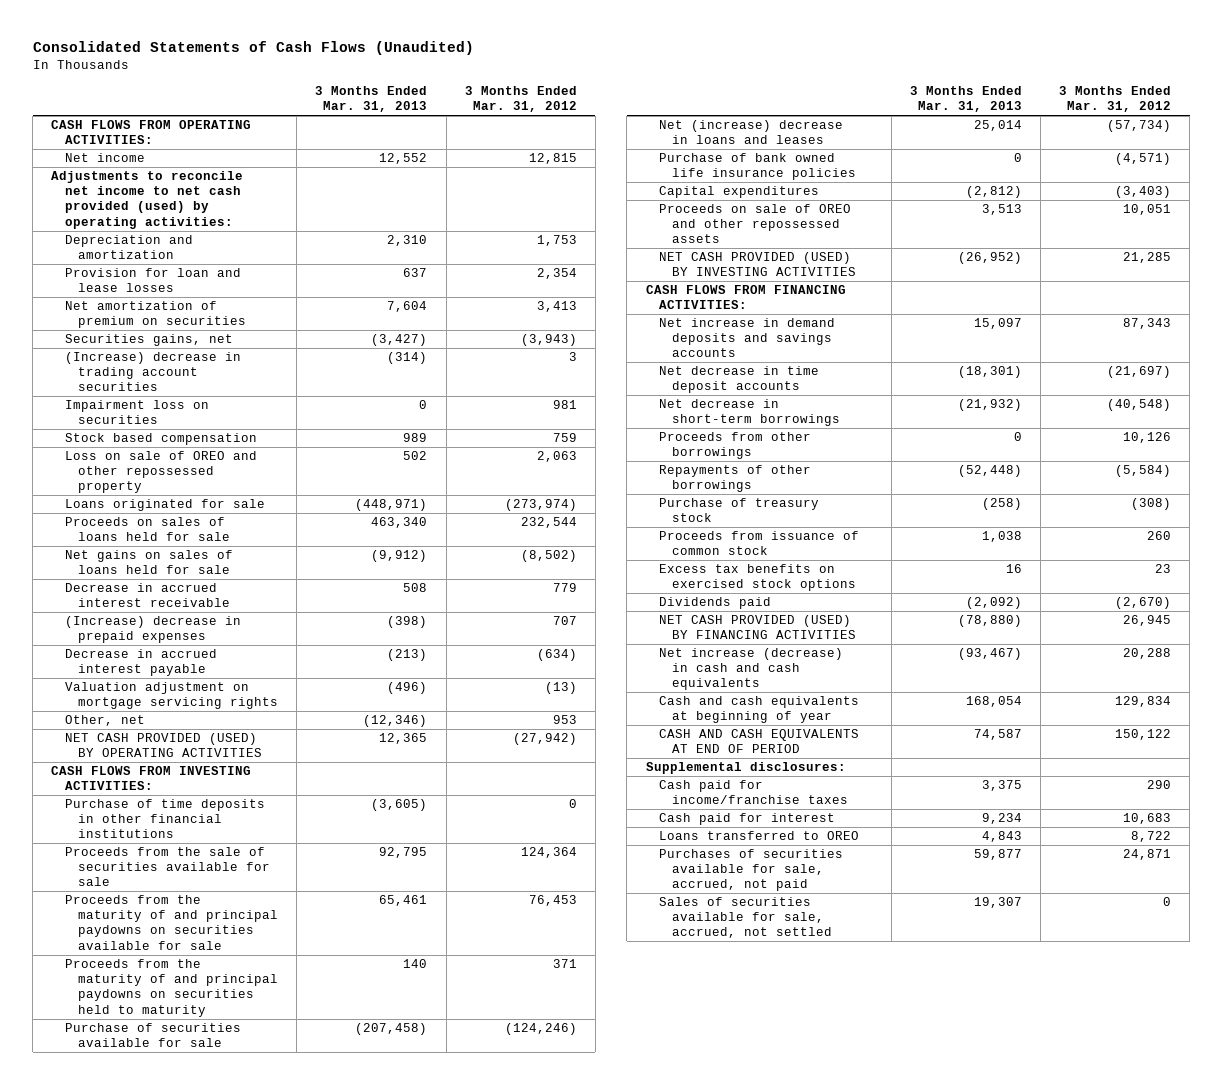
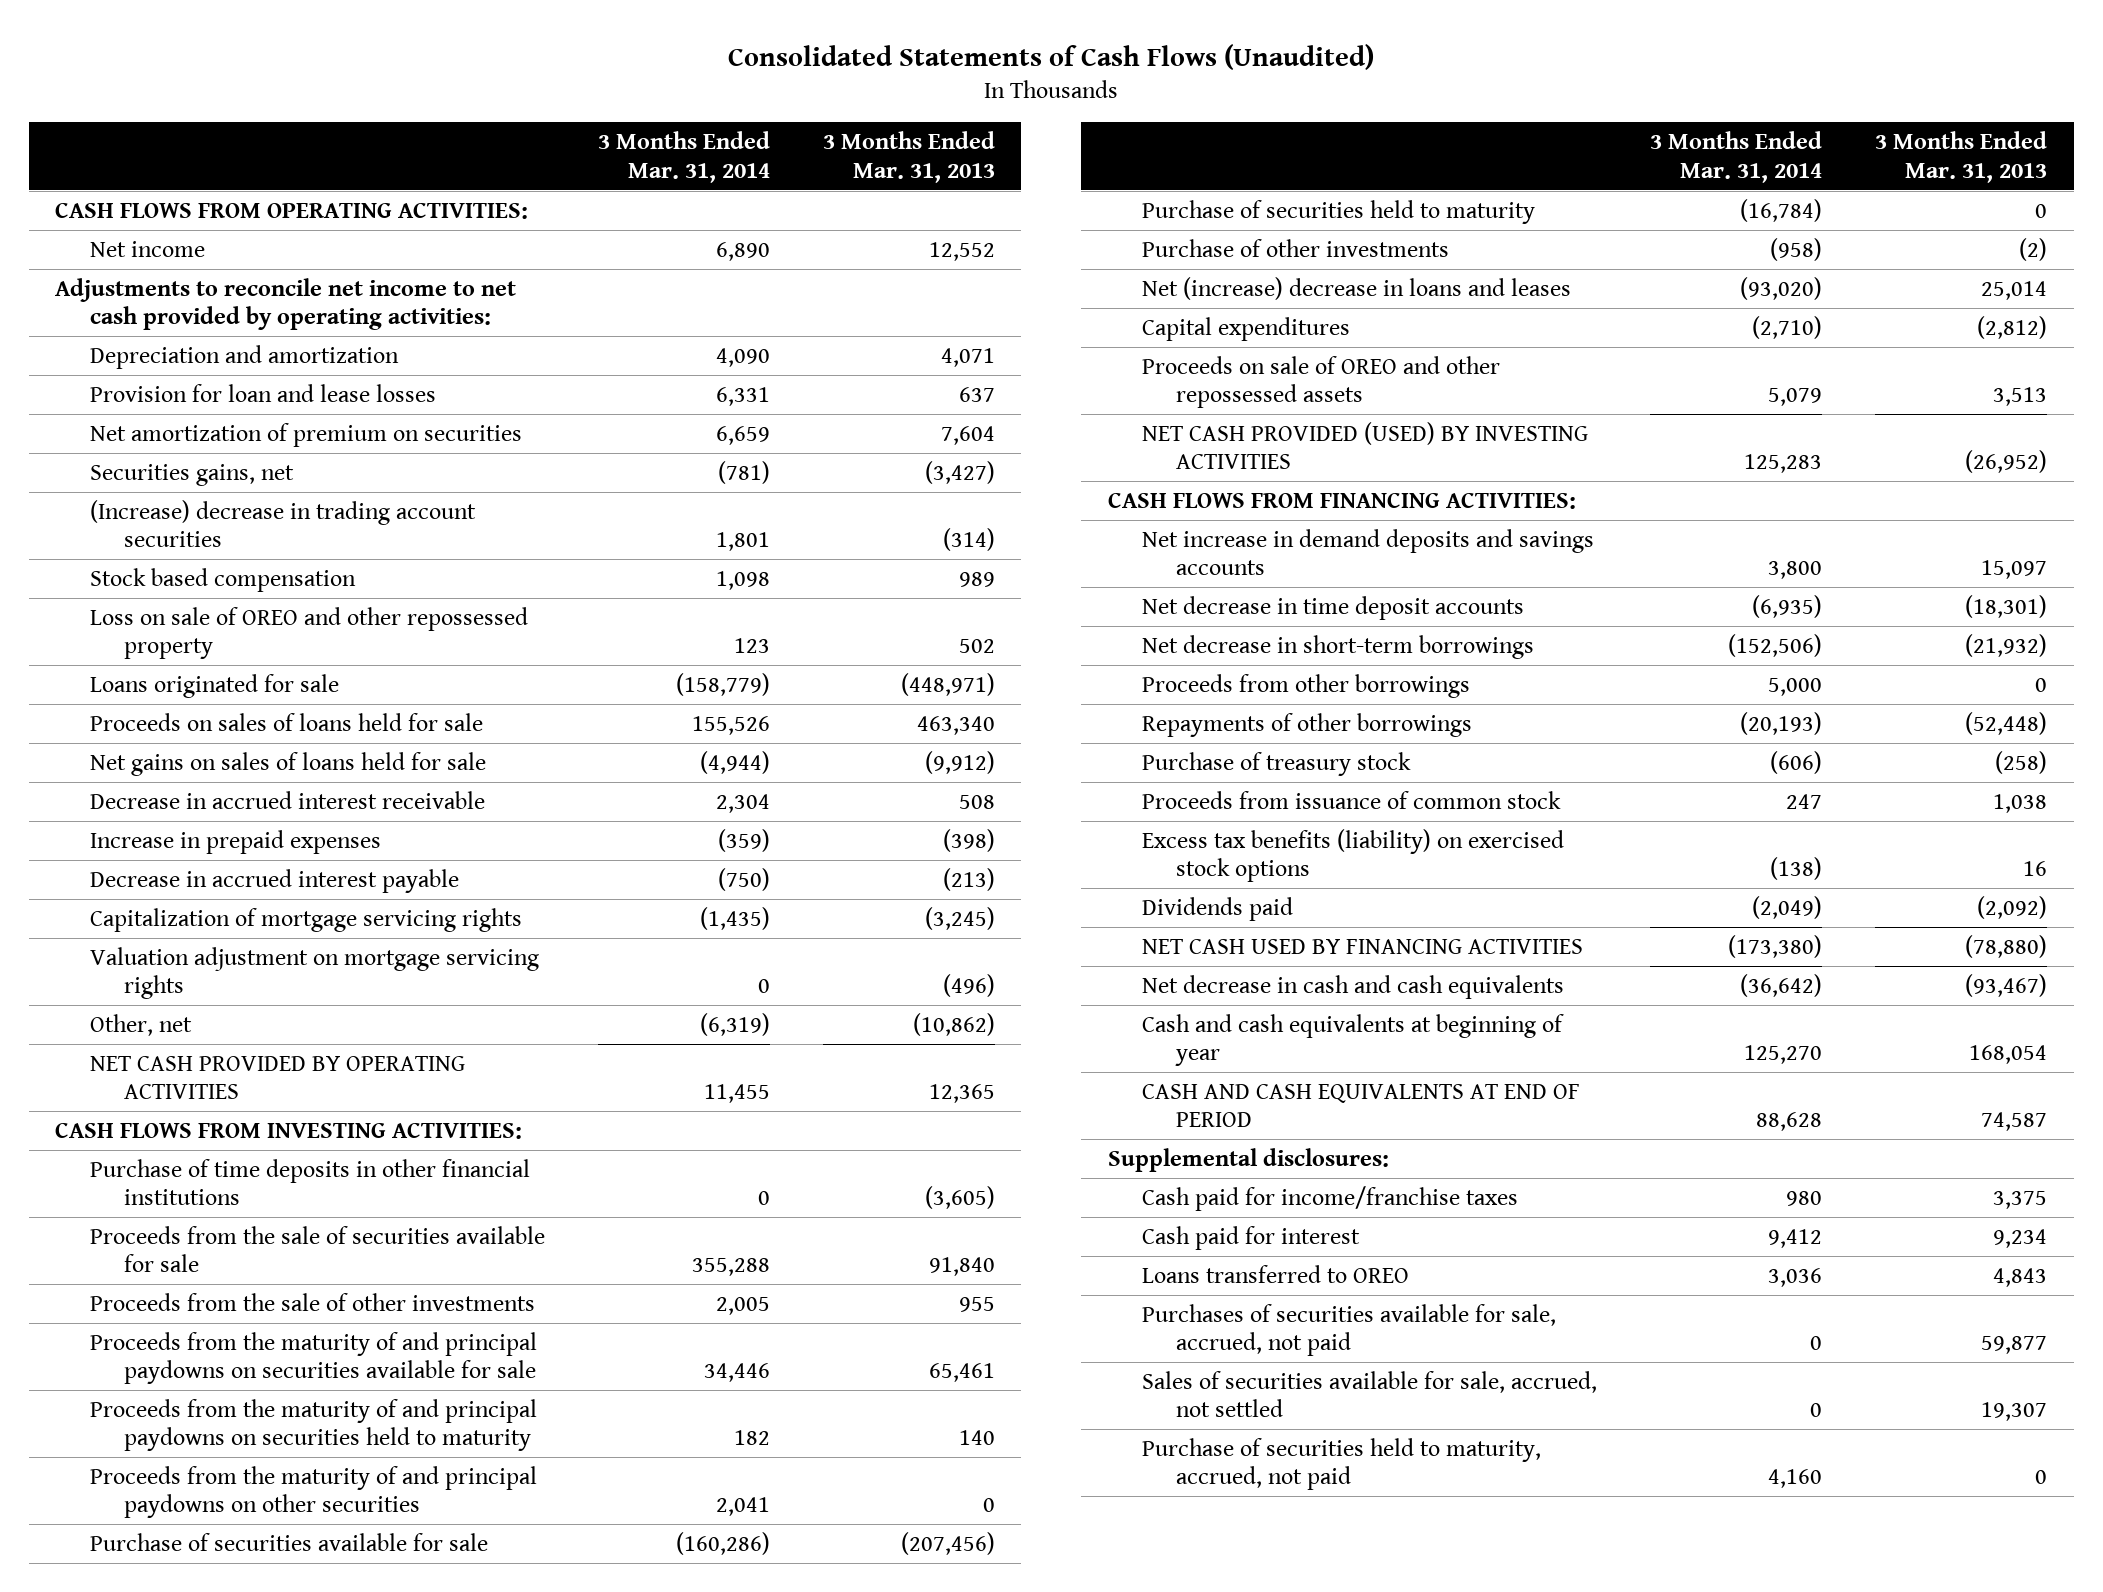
[464,86,577,113] 3 Months Ended Mar. 31, 2012 -> none
none -> [597,131,770,183] 3 Months Ended Mar. 31, 2014
[51,171,244,229] Adjustments to reconcile net income to net cash provided (used) by operating activities: -> [55,277,517,331] Adjustments to reconcile net income to net cash provided by operating activities:
[387,235,428,247] 2,310 -> [940,347,995,367] 4,071
[64,400,209,425] Impairment loss on securities -> none
[64,616,241,644] (Increase) decrease in prepaid expenses -> [89,829,381,854] Increase in prepaid expenses
none -> [89,907,522,932] Capitalization of mortgage servicing rights
[363,715,428,728] (12,346) -> [912,1012,995,1036] (10,862)
[64,733,263,758] NET CASH PROVIDED (USED) BY OPERATING ACTIVITIES -> [89,1055,465,1100] NET CASH PROVIDED BY OPERATING ACTIVITIES
[379,847,428,859] 92,795 -> [928,1257,995,1277] 91,840
none -> [89,1292,535,1311] Proceeds from the sale of other investments
none -> [89,1465,537,1519] Proceeds from the maturity of and principal paydowns on other securities
[355,1023,428,1036] (207,458) -> [900,1531,995,1555] (207,456)
none -> [1141,199,1535,224] Purchase of securities held to maturity
none -> [1141,238,1449,257] Purchase of other investments
[659,153,857,181] Purchase of bank owned life insurance policies -> none
[659,564,857,592] Excess tax benefits on exercised stock options -> [1141,828,1564,883] Excess tax benefits (liability) on exercised stock options
[659,615,857,640] NET CASH PROVIDED (USED) BY FINANCING ACTIVITIES -> [1141,938,1583,954] NET CASH USED BY FINANCING ACTIVITIES
[659,648,844,691] Net increase (decrease) in cash and cash equivalents -> [1141,974,1564,999] Net decrease in cash and cash equivalents
none -> [1141,1437,1541,1491] Purchase of securities held to maturity, accrued, not paid

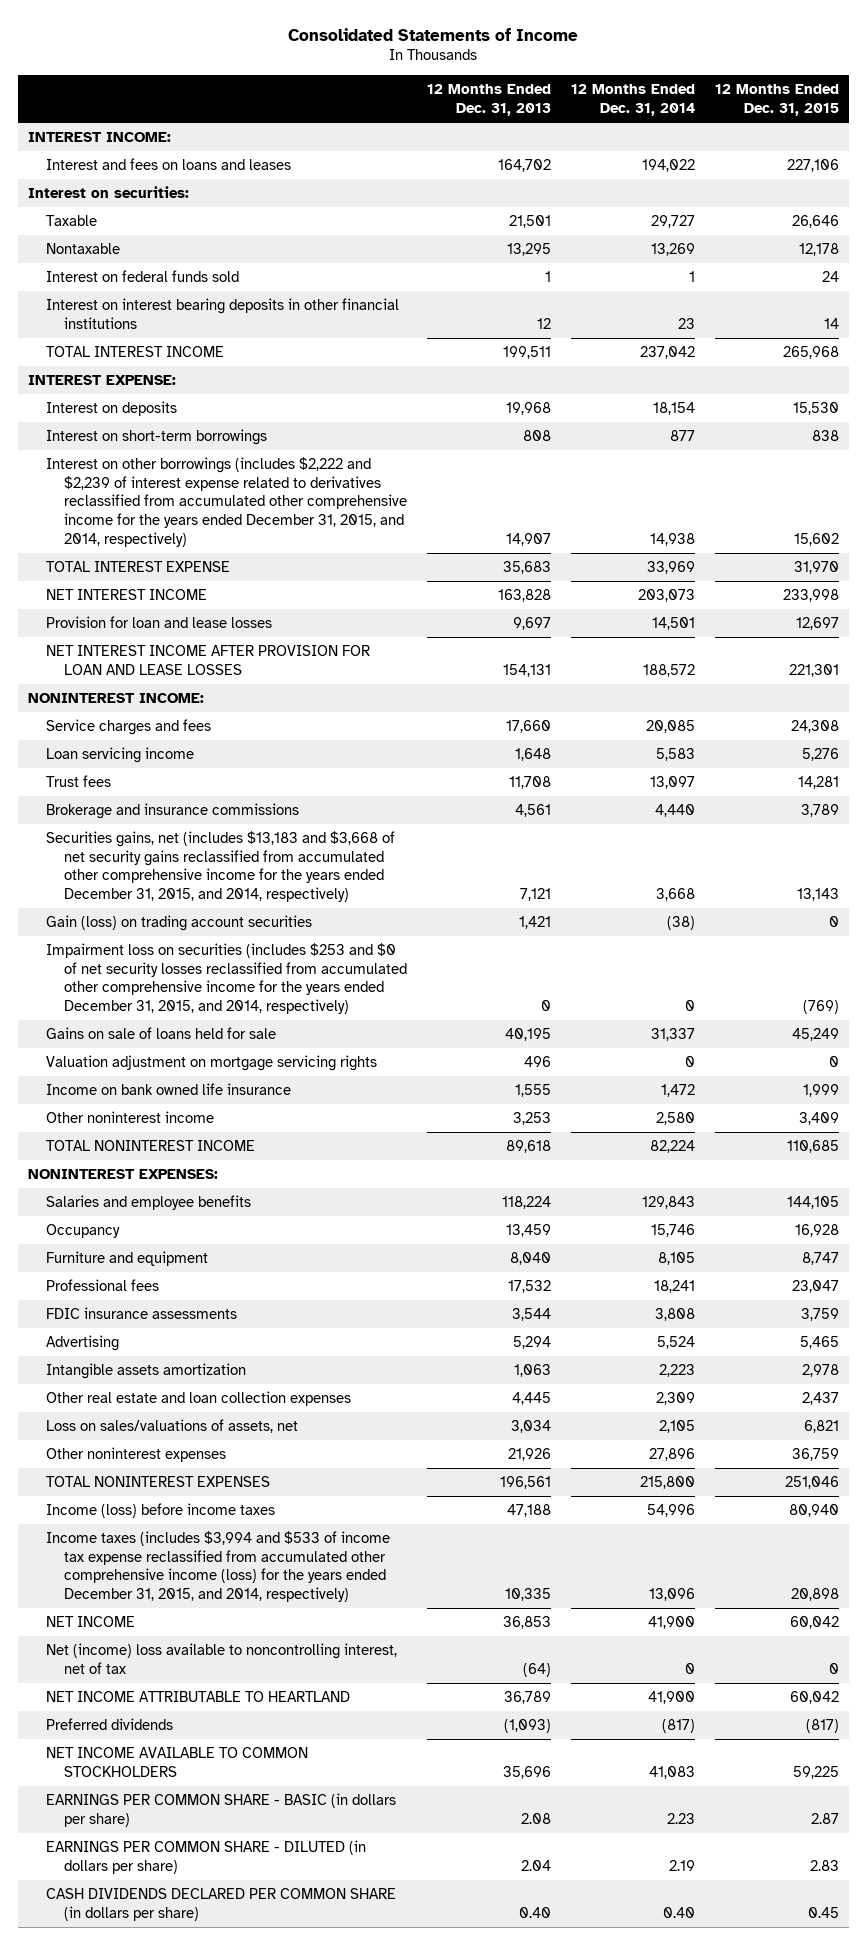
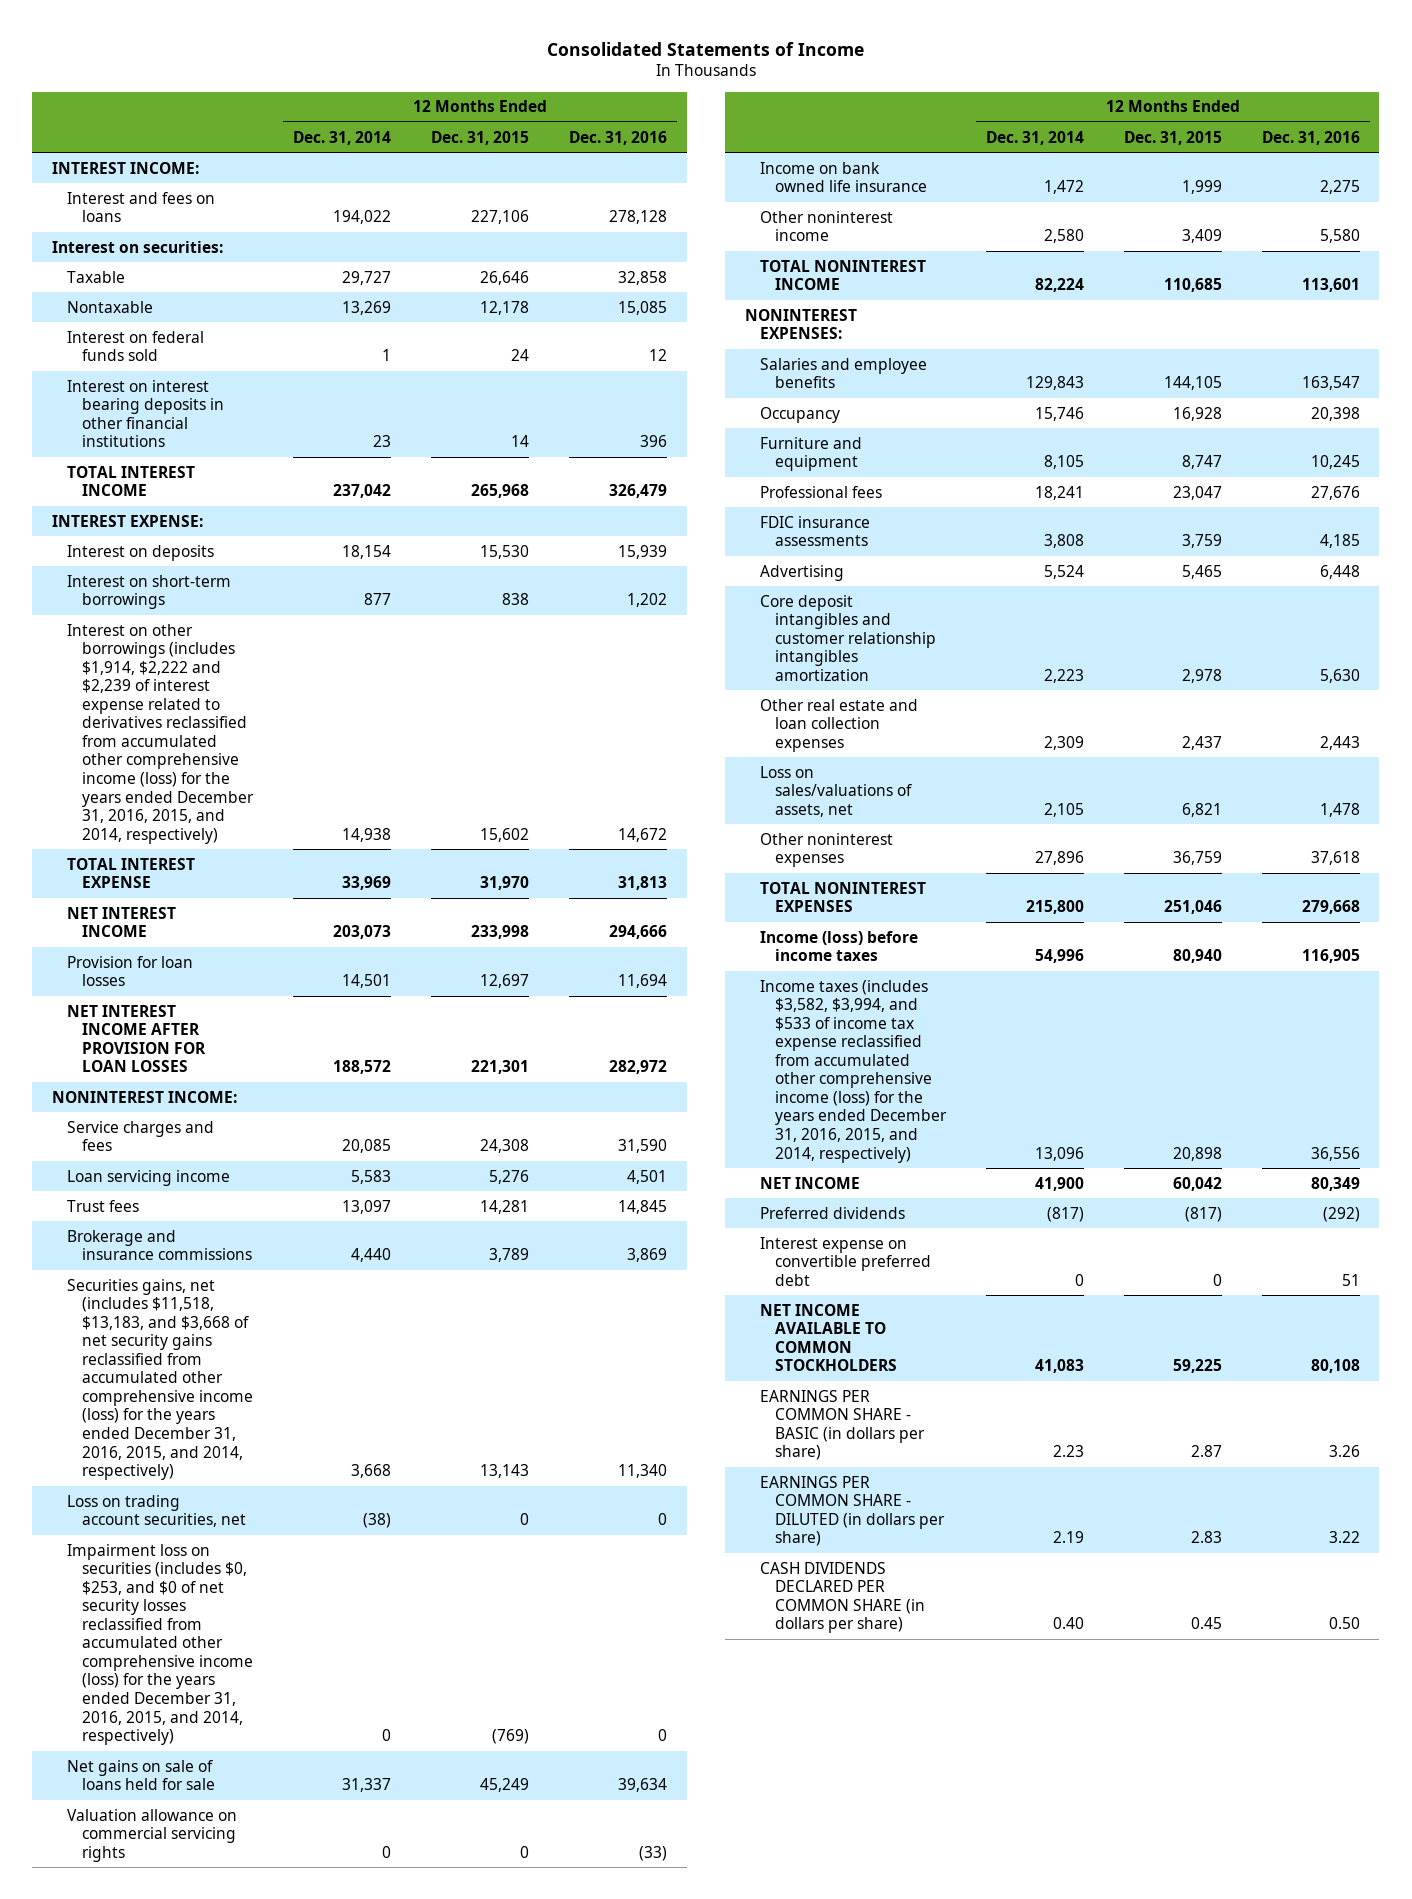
[426,84,551,116] 12 Months Ended Dec. 31, 2013 -> none
none -> [568,130,667,145] Dec. 31, 2016
[45,158,291,171] Interest and fees on loans and leases -> [67,191,216,223] Interest and fees on loans
[45,457,407,547] Interest on other borrowings (includes $2,222 and $2,239 of interest expense related to derivatives reclassified from accumulated other comprehensive income for the years ended December 31, 2015, and 2014, respectively) -> [67,623,255,844] Interest on other borrowings (includes $1,914, $2,222 and $2,239 of interest expense related to derivatives reclassified from accumulated other comprehensive income (loss) for the years ended December 31, 2016, 2015, and 2014, respectively)
[45,616,272,629] Provision for loan and lease losses -> [67,955,194,987] Provision for loan losses
[45,645,370,675] NET INTEREST INCOME AFTER PROVISION FOR LOAN AND LEASE LOSSES -> [67,1004,207,1073] NET INTEREST INCOME AFTER PROVISION FOR LOAN LOSSES
[45,831,395,902] Securities gains, net (includes $13,183 and $3,668 of net security gains reclassified from accumulated other comprehensive income for the years ended December 31, 2015, and 2014, respectively) -> [67,1278,254,1481] Securities gains, net (includes $11,518, $13,183, and $3,668 of net security gains reclassified from accumulated other comprehensive income (loss) for the years ended December 31, 2016, 2015, and 2014, respectively)
[45,915,312,932] Gain (loss) on trading account securities -> [67,1494,247,1528] Loss on trading account securities, net
[45,943,407,1014] Impairment loss on securities (includes $253 and $0 of net security losses reclassified from accumulated other comprehensive income for the years ended December 31, 2015, and 2014, respectively) -> [67,1543,254,1746] Impairment loss on securities (includes $0, $253, and $0 of net security losses reclassified from accumulated other comprehensive income (loss) for the years ended December 31, 2016, 2015, and 2014, respectively)
[45,1027,276,1040] Gains on sale of loans held for sale -> [67,1759,216,1791] Net gains on sale of loans held for sale
[45,1055,377,1072] Valuation adjustment on mortgage servicing rights -> [67,1808,238,1862] Valuation allowance on commercial servicing rights
[45,1363,246,1380] Intangible assets amortization -> [759,594,936,681] Core deposit intangibles and customer relationship intangibles amortization
[45,1531,390,1602] Income taxes (includes $3,994 and $533 of income tax expense reclassified from accumulated other comprehensive income (loss) for the years ended December 31, 2015, and 2014, respectively) -> [759,979,947,1163] Income taxes (includes $3,582, $3,994, and $533 of income tax expense reclassified from accumulated other comprehensive income (loss) for the years ended December 31, 2016, 2015, and 2014, respectively)
[45,1643,397,1674] Net (income) loss available to noncontrolling interest, net of tax -> none
[45,1691,350,1703] NET INCOME ATTRIBUTABLE TO HEARTLAND -> none
none -> [759,1236,931,1286] Interest expense on convertible preferred debt

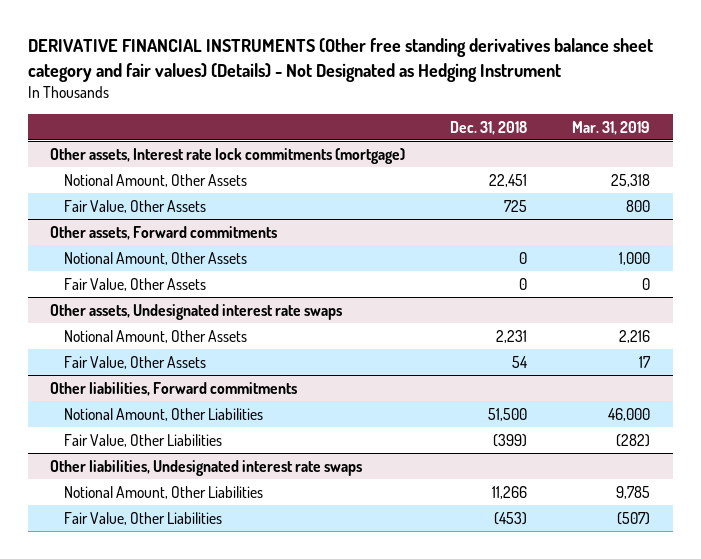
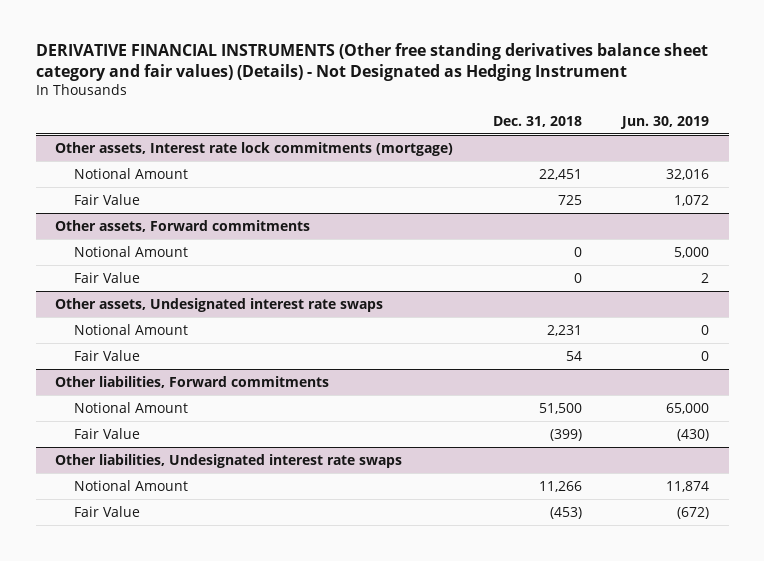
[572,120,651,135] Mar. 31, 2019 -> none
none -> [619,115,709,129] Jun. 30, 2019
[64,173,248,187] Notional Amount, Other Assets -> [73,167,188,179] Notional Amount
[64,199,207,213] Fair Value, Other Assets -> [73,193,140,205] Fair Value
[64,251,248,265] Notional Amount, Other Assets -> [73,245,188,257] Notional Amount
[64,277,207,291] Fair Value, Other Assets -> [73,271,140,283] Fair Value
[64,329,248,343] Notional Amount, Other Assets -> [73,323,188,335] Notional Amount
[64,355,207,369] Fair Value, Other Assets -> [73,349,140,361] Fair Value
[64,407,264,421] Notional Amount, Other Liabilities -> [73,401,188,413] Notional Amount
[64,433,223,447] Fair Value, Other Liabilities -> [73,427,140,439] Fair Value
[64,485,264,499] Notional Amount, Other Liabilities -> [73,479,188,491] Notional Amount
[64,511,223,525] Fair Value, Other Liabilities -> [73,505,140,517] Fair Value

